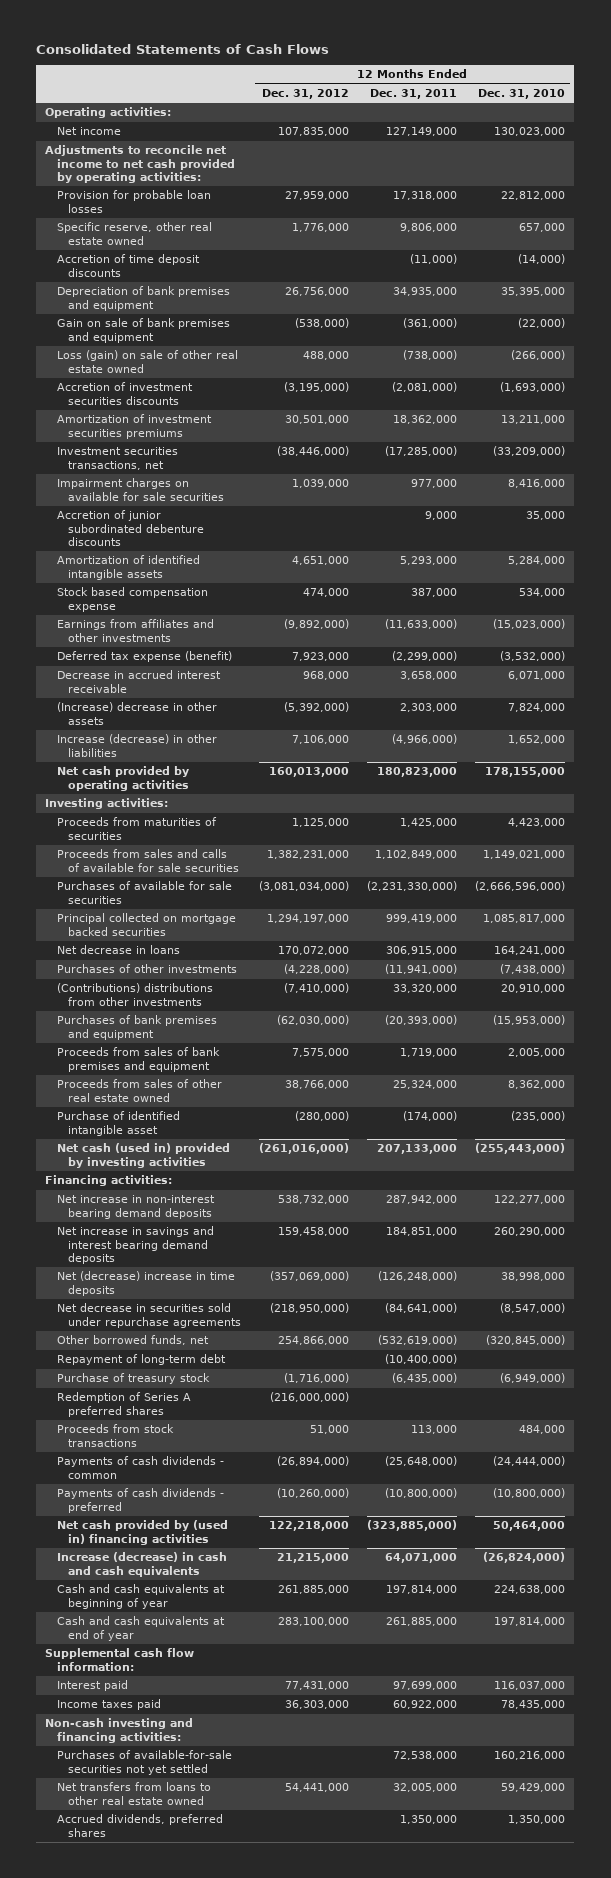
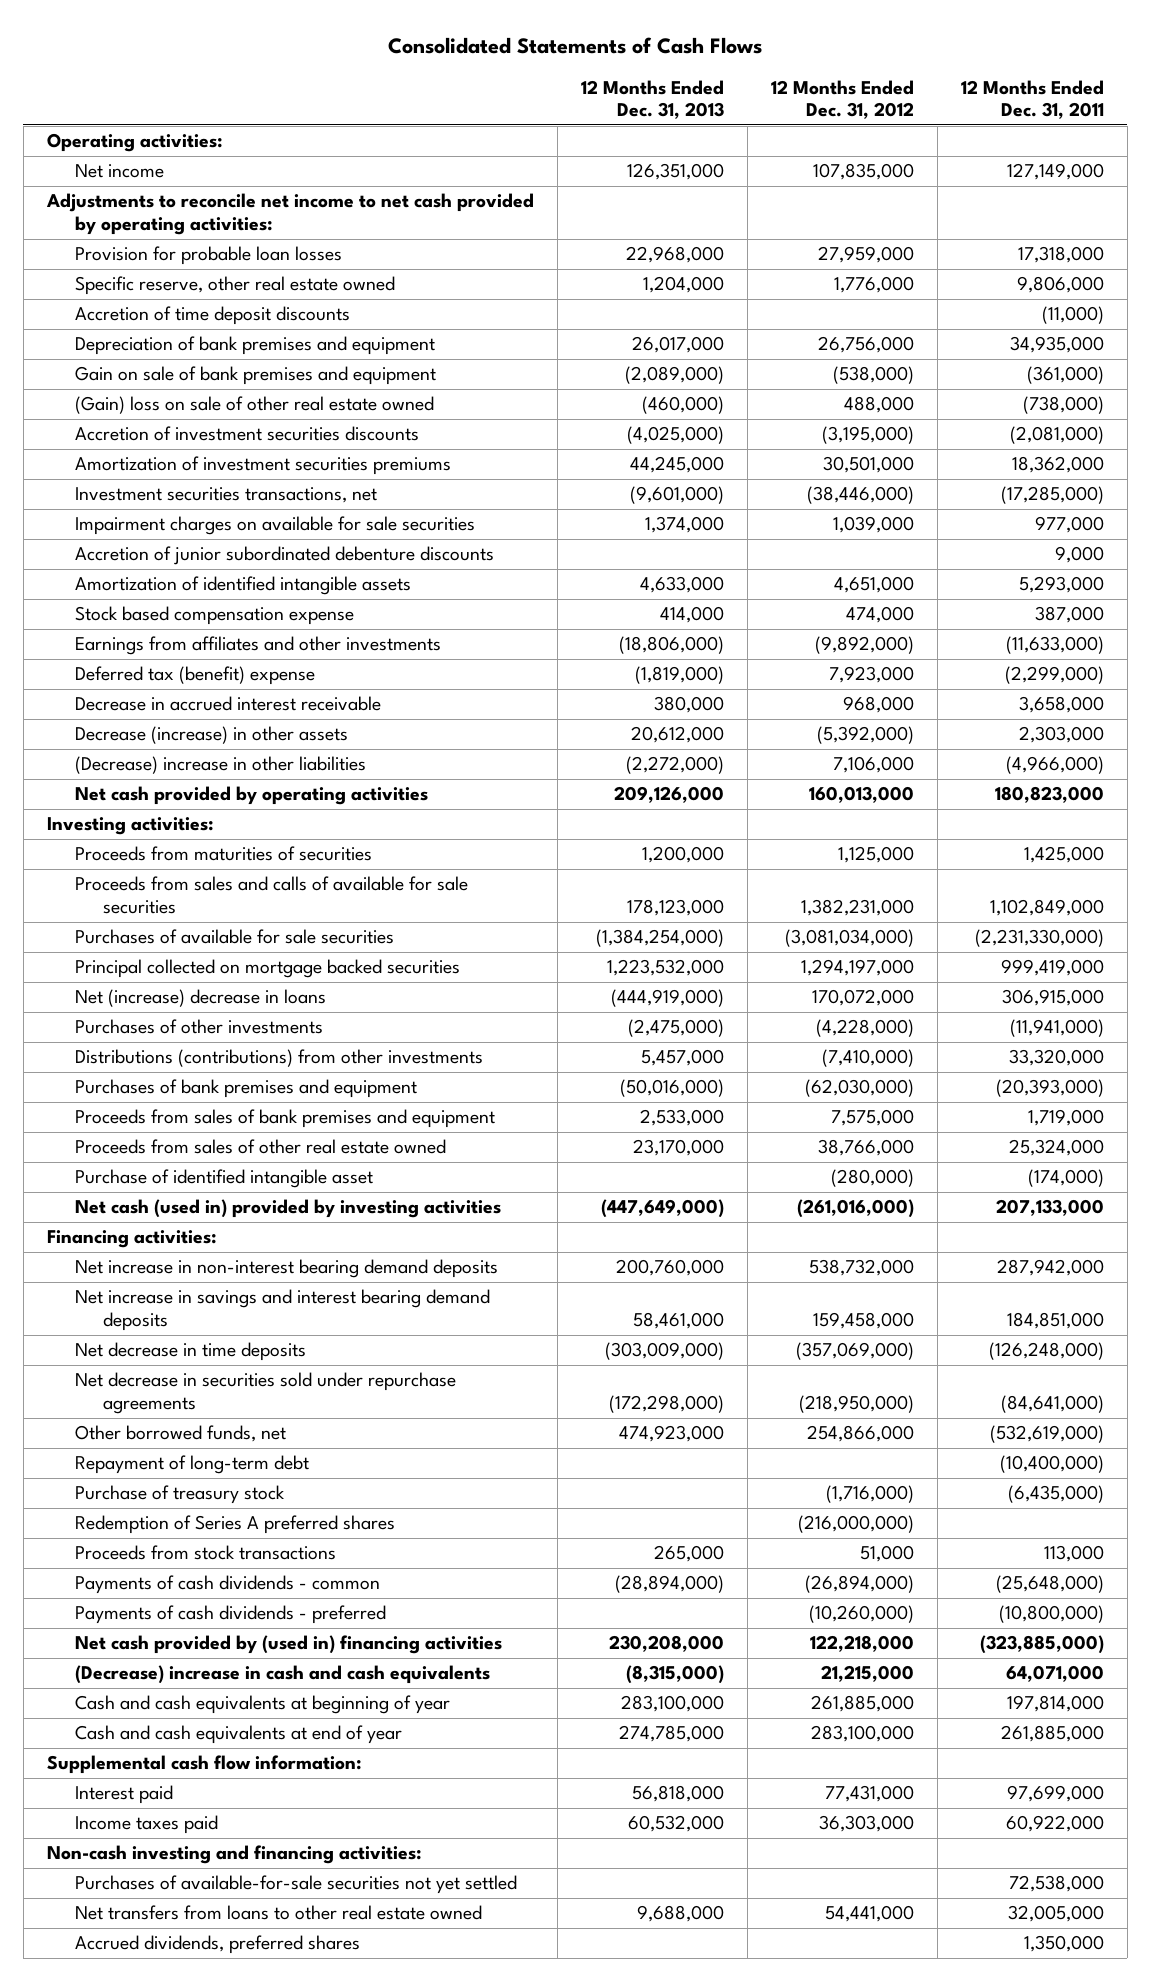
[478,89,566,100] Dec. 31, 2010 -> none
none -> [580,79,724,120] 12 Months Ended Dec. 31, 2013
[56,350,238,373] Loss (gain) on sale of other real estate owned -> [74,396,434,415] (Gain) loss on sale of other real estate owned
[56,651,232,663] Deferred tax expense (benefit) -> [74,666,315,686] Deferred tax (benefit) expense
[56,702,217,725] (Increase) decrease in other assets -> [74,726,348,745] Decrease (increase) in other assets
[56,734,217,757] Increase (decrease) in other liabilities -> [74,756,366,775] (Decrease) increase in other liabilities
[56,945,180,955] Net decrease in loans -> [74,989,326,1008] Net (increase) decrease in loans
[56,983,213,1006] (Contributions) distributions from other investments -> [74,1049,483,1068] Distributions (contributions) from other investments
[56,1271,235,1296] Net (decrease) increase in time deposits -> [74,1342,306,1362] Net decrease in time deposits
[56,1552,227,1577] Increase (decrease) in cash and cash equivalents -> [74,1665,490,1685] (Decrease) increase in cash and cash equivalents

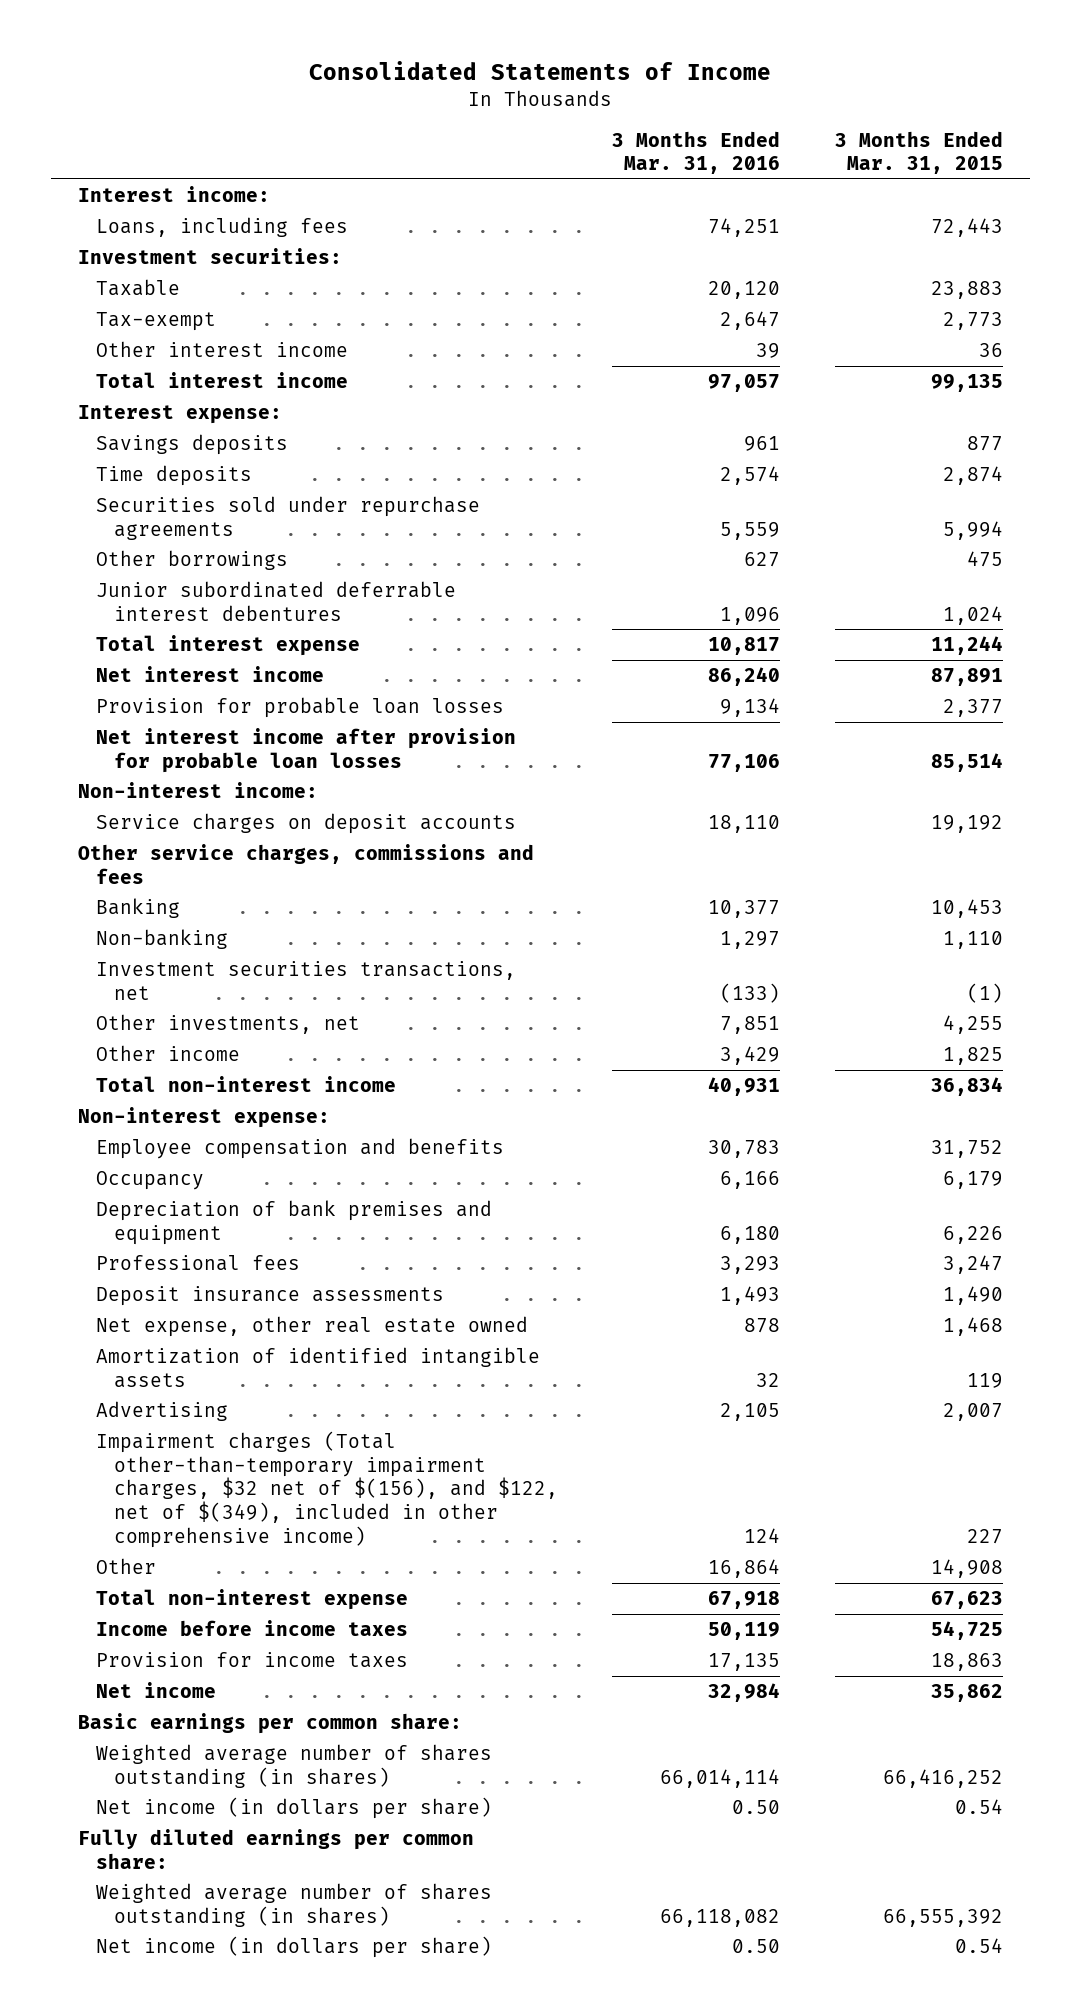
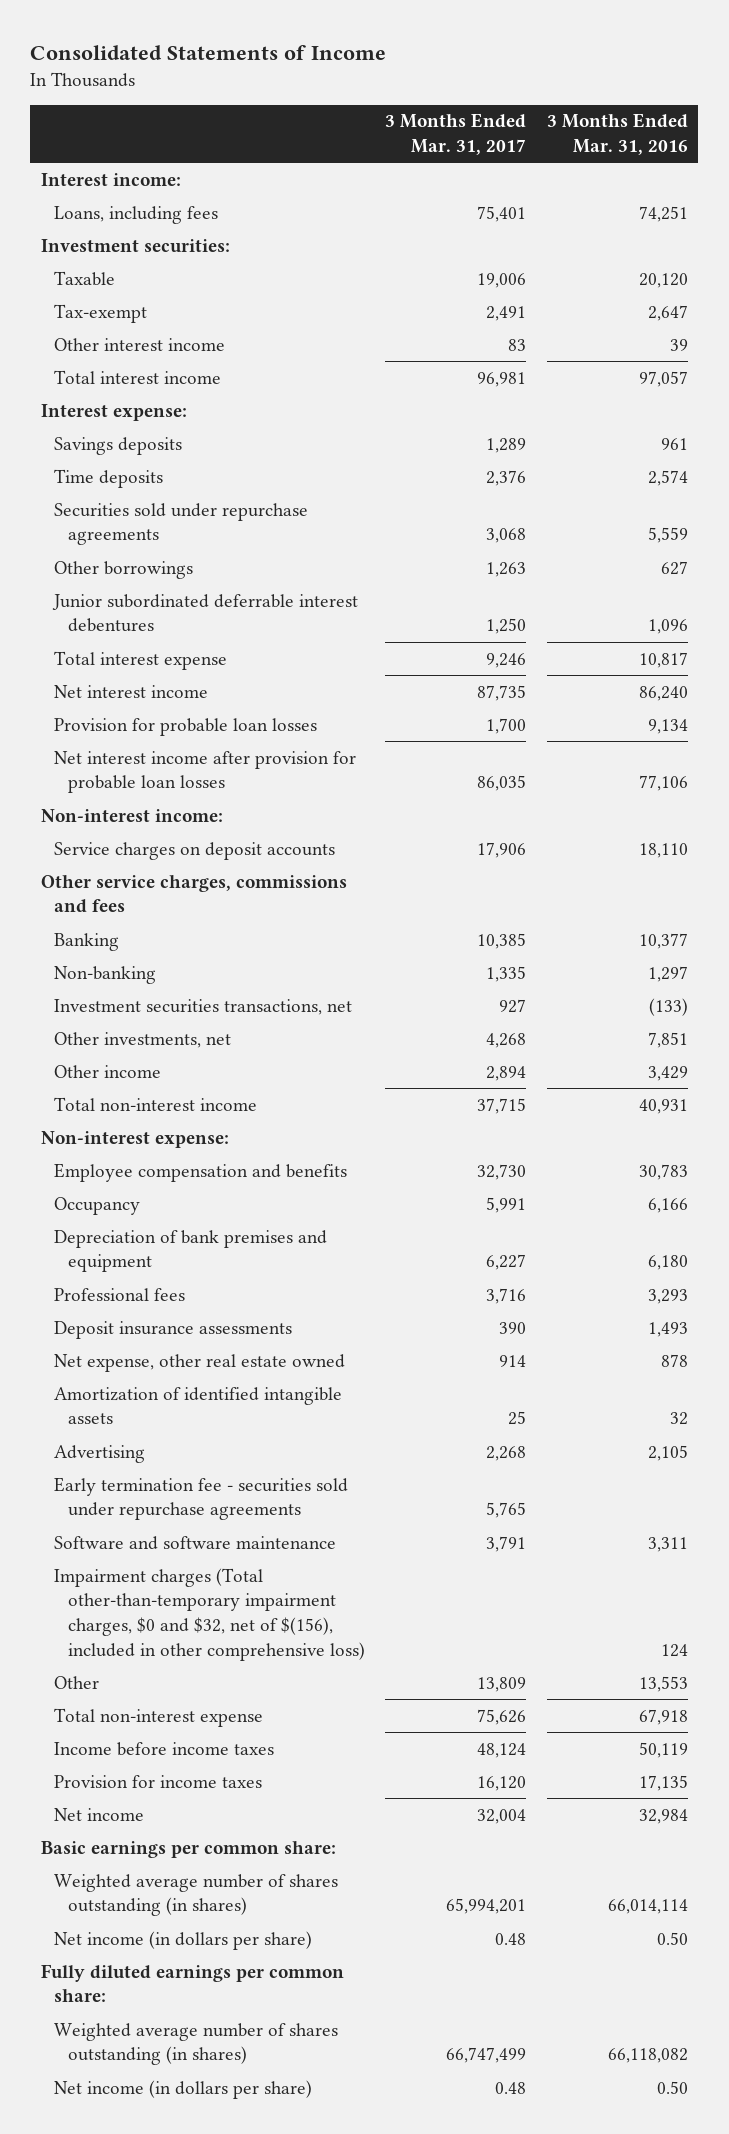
[834,130,1003,175] 3 Months Ended Mar. 31, 2015 -> none
none -> [385,113,527,156] 3 Months Ended Mar. 31, 2017
none -> [54,1476,349,1521] Early termination fee - securities sold under repurchase agreements
none -> [54,1535,337,1550] Software and software maintenance
[95,1430,559,1549] Impairment charges (Total other-than-temporary impairment charges, $32 net of $(156), and $122, net of $(349), included in other comprehensive income) -> [54,1567,365,1661] Impairment charges (Total other-than-temporary impairment charges, $0 and $32, net of $(156), included in other comprehensive loss)
[708,1558,781,1578] 16,864 -> [638,1675,688,1692] 13,553

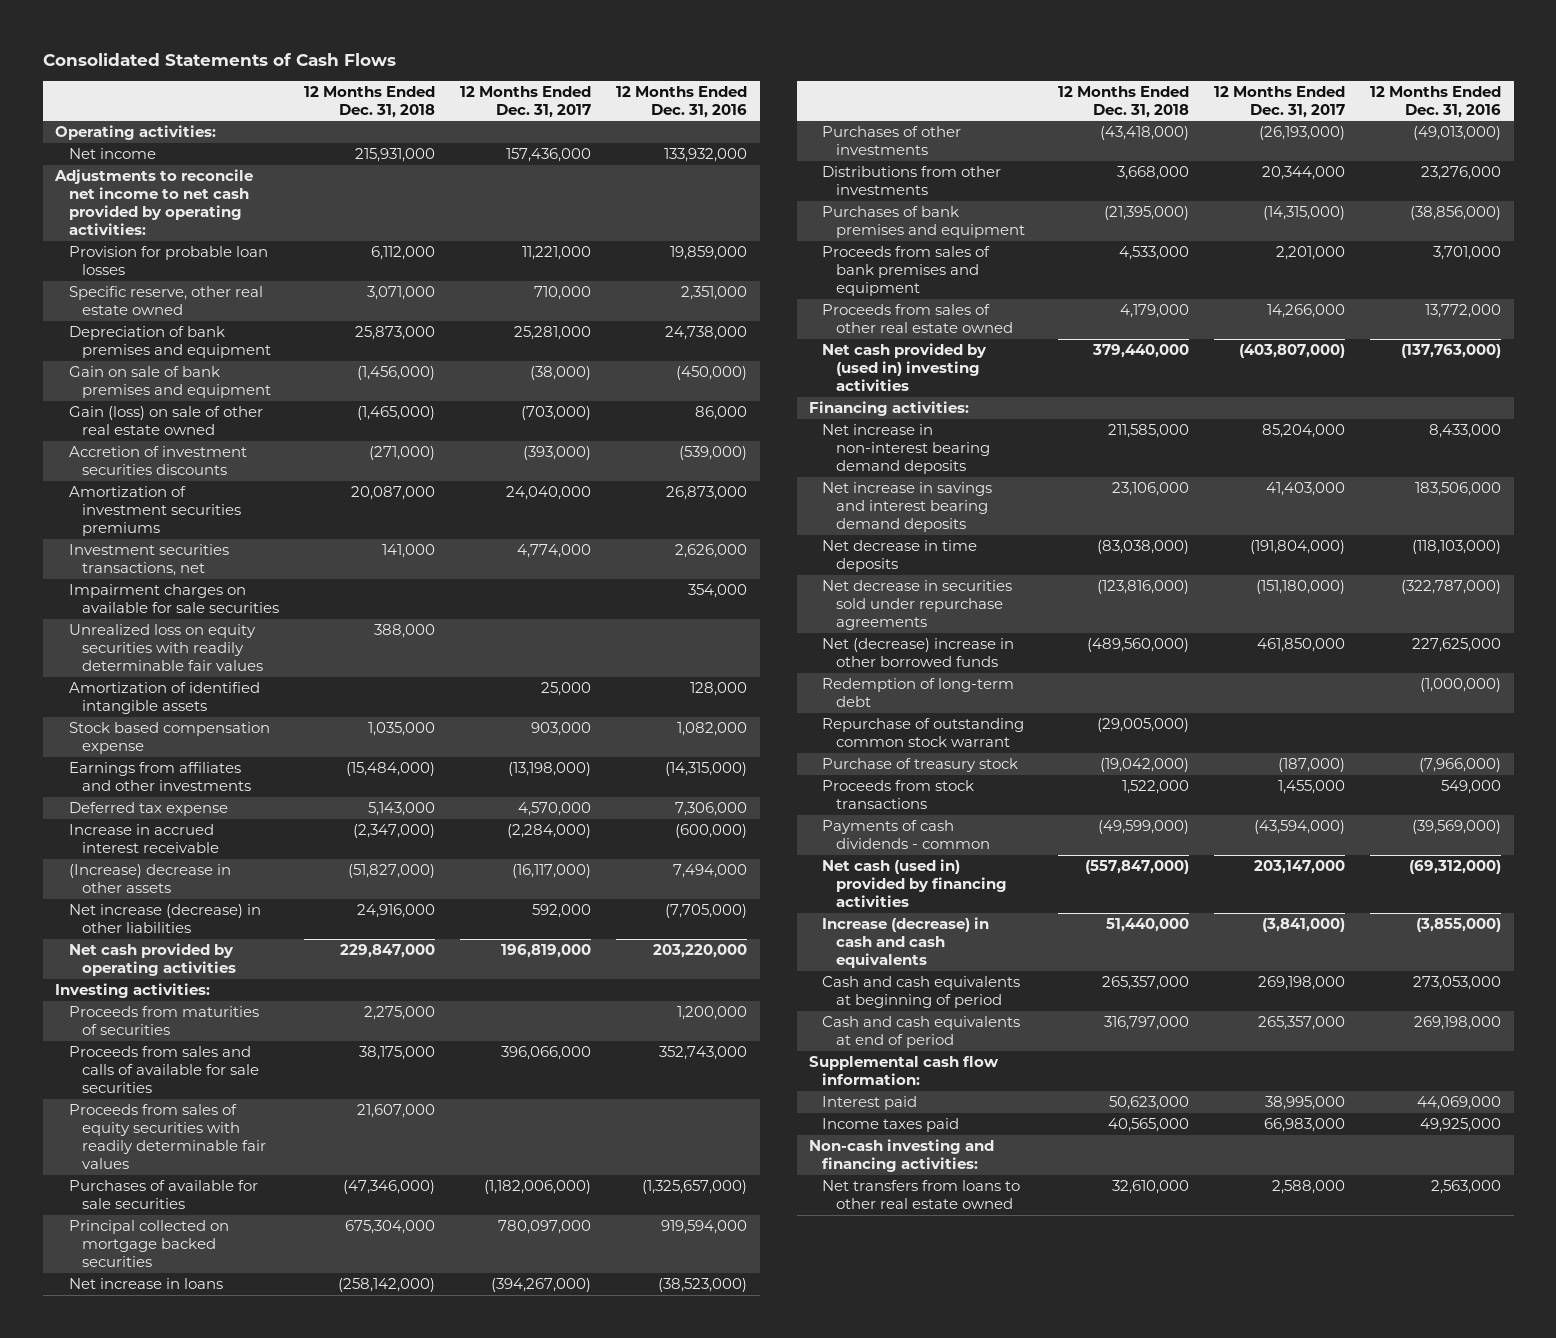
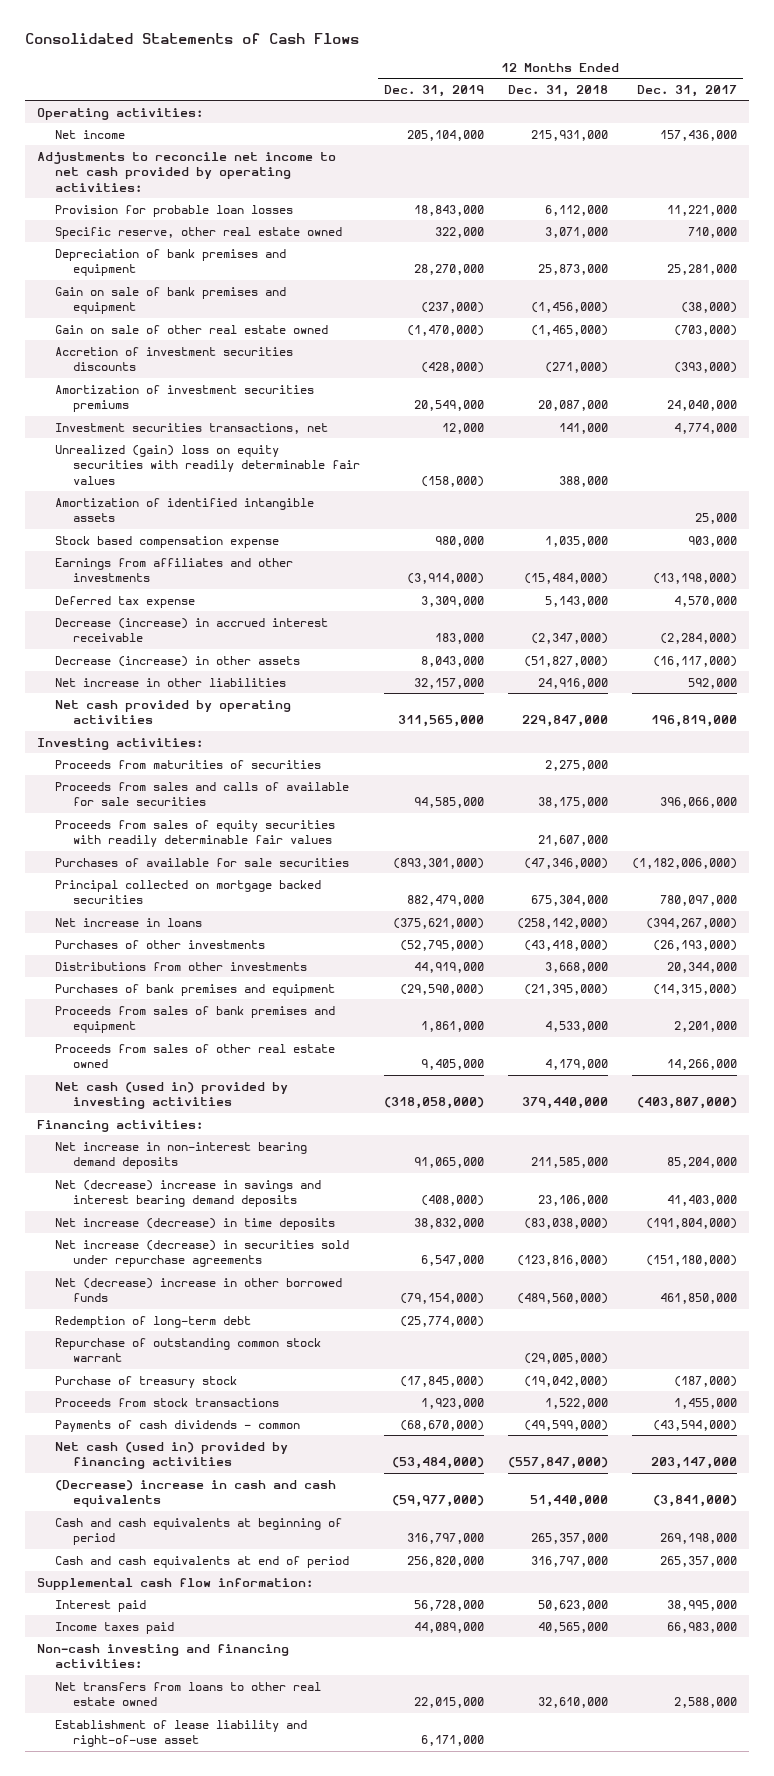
[616,85,748,118] 12 Months Ended Dec. 31, 2016 -> none
none -> [384,84,485,97] Dec. 31, 2019
[68,406,263,436] Gain (loss) on sale of other real estate owned -> [55,324,329,334] Gain on sale of other real estate owned
[68,584,279,614] Impairment charges on available for sale securities -> none
[68,624,263,671] Unrealized loss on equity securities with readily determinable fair values -> [55,444,361,485] Unrealized (gain) loss on equity securities with readily determinable fair values
[68,824,219,854] Increase in accrued interest receivable -> [55,617,329,643] Decrease (increase) in accrued interest receivable
[68,864,231,894] (Increase) decrease in other assets -> [55,655,301,667] Decrease (increase) in other assets
[68,904,261,934] Net increase (decrease) in other liabilities -> [55,677,287,687] Net increase in other liabilities
[822,343,988,391] Net cash provided by (used in) investing activities -> [55,1081,289,1110] Net cash (used in) provided by investing activities
[822,482,993,532] Net increase in savings and interest bearing demand deposits -> [55,1179,322,1208] Net (decrease) increase in savings and interest bearing demand deposits
[822,540,978,573] Net decrease in time deposits -> [55,1217,336,1230] Net increase (decrease) in time deposits
[822,580,1013,630] Net decrease in securities sold under repurchase agreements -> [55,1239,350,1268] Net increase (decrease) in securities sold under repurchase agreements
[822,917,990,968] Increase (decrease) in cash and cash equivalents -> [55,1479,337,1508] (Decrease) increase in cash and cash equivalents
none -> [55,1719,308,1748] Establishment of lease liability and right-of-use asset

